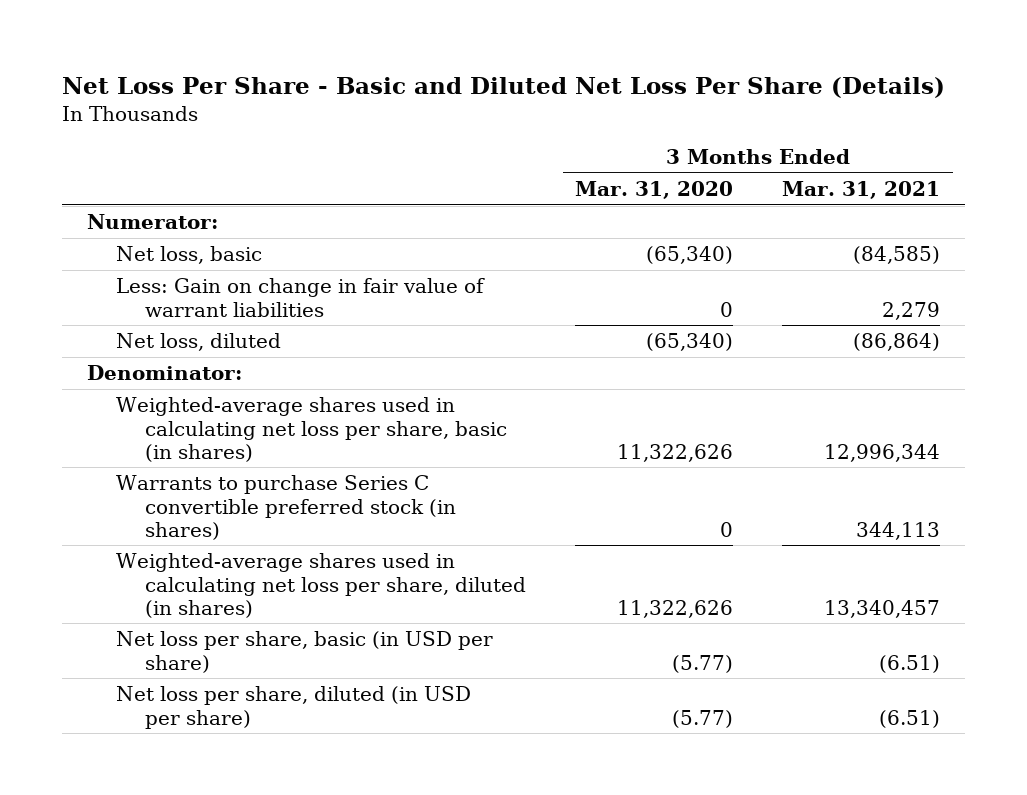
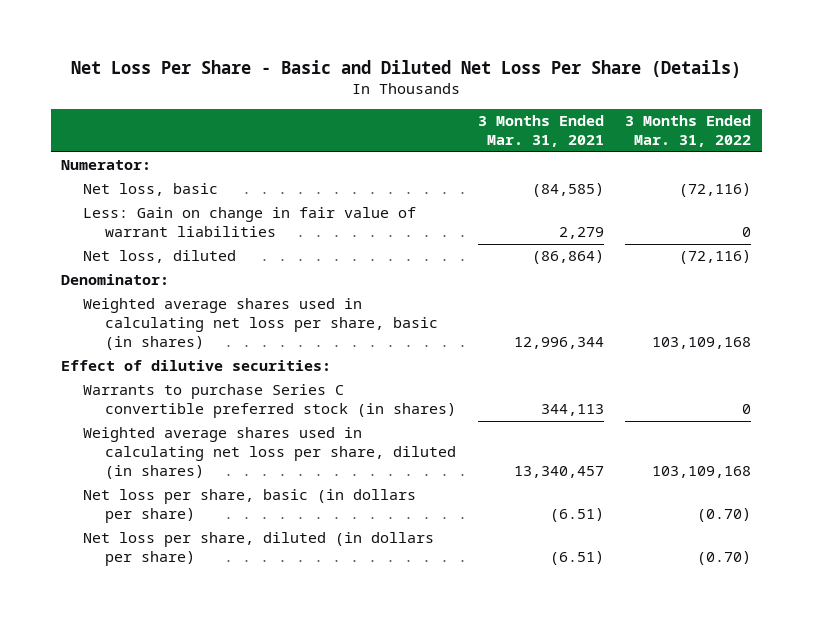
[575,181,734,200] Mar. 31, 2020 -> none
none -> [625,115,752,148] 3 Months Ended Mar. 31, 2022
[115,397,507,462] Weighted-average shares used in calculating net loss per share, basic (in shares) -> [83,298,439,351] Weighted average shares used in calculating net loss per share, basic (in shares)
none -> [61,360,332,372] Effect of dilutive securities:
[115,553,526,618] Weighted-average shares used in calculating net loss per share, diluted (in shares) -> [83,427,457,480] Weighted average shares used in calculating net loss per share, diluted (in shares)
[115,631,493,673] Net loss per share, basic (in USD per share) -> [83,489,417,524] Net loss per share, basic (in dollars per share)
[115,686,471,729] Net loss per share, diluted (in USD per share) -> [83,532,435,567] Net loss per share, diluted (in dollars per share)

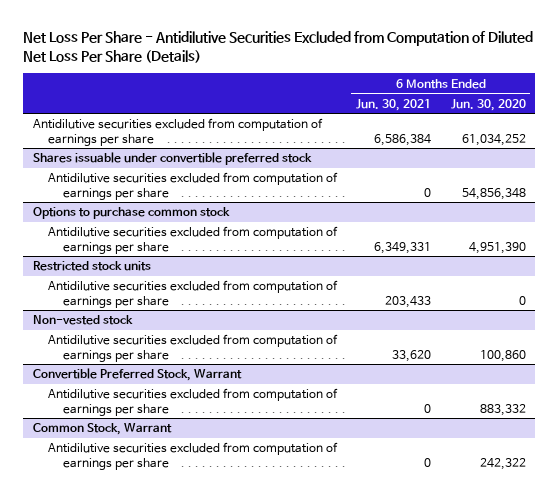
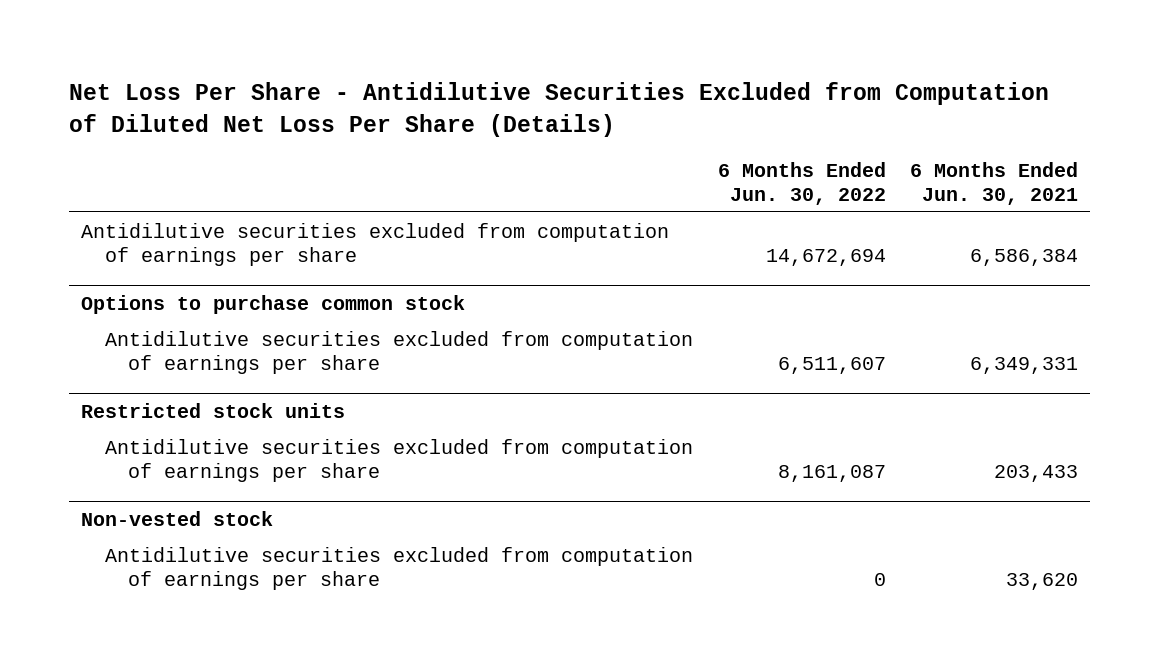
[450,98,526,111] Jun. 30, 2020 -> none
none -> [717,161,886,205] 6 Months Ended Jun. 30, 2022
[32,152,312,166] Shares issuable under convertible preferred stock -> none
[47,172,338,200] Antidilutive securities excluded from computation of earnings per share -> none
[32,368,242,382] Convertible Preferred Stock, Warrant -> none
[47,388,338,416] Antidilutive securities excluded from computation of earnings per share -> none
[32,423,172,436] Common Stock, Warrant -> none
[47,442,338,470] Antidilutive securities excluded from computation of earnings per share -> none

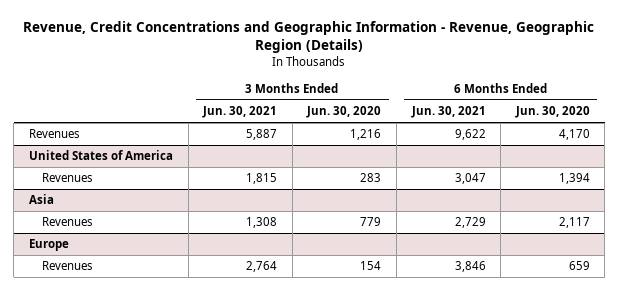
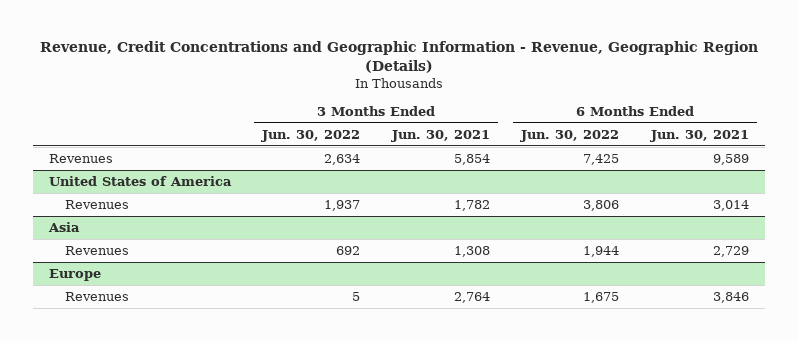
[306,106,382,119] Jun. 30, 2020 -> none
[514,106,590,119] Jun. 30, 2020 -> none
none -> [261,129,361,142] Jun. 30, 2022
none -> [520,129,620,142] Jun. 30, 2022
[246,129,278,141] 5,887 -> [453,153,490,165] 5,854
[454,129,486,141] 9,622 -> [712,153,749,165] 9,589
[246,173,278,185] 1,815 -> [453,199,490,211] 1,782
[454,173,486,185] 3,047 -> [712,199,749,211] 3,014

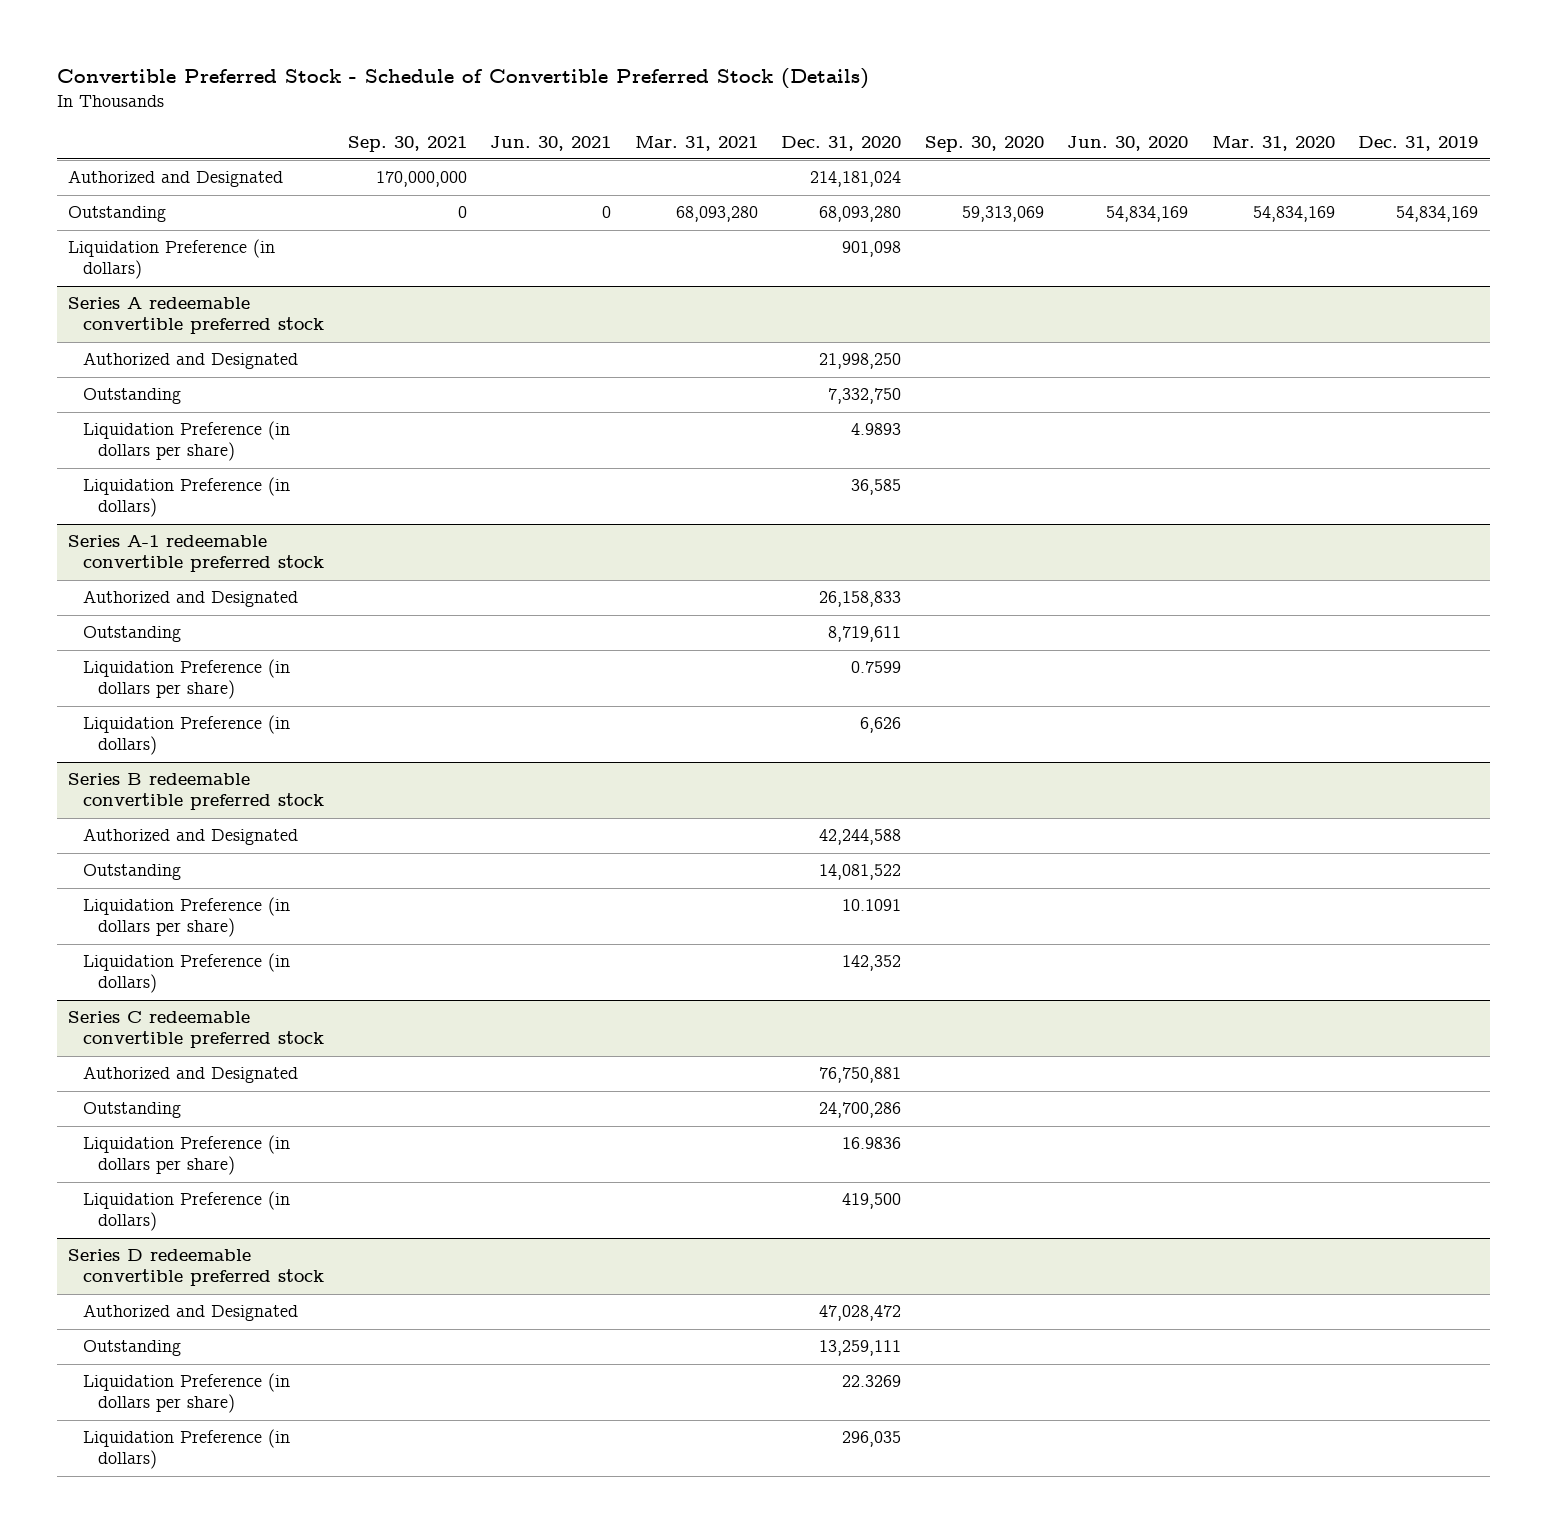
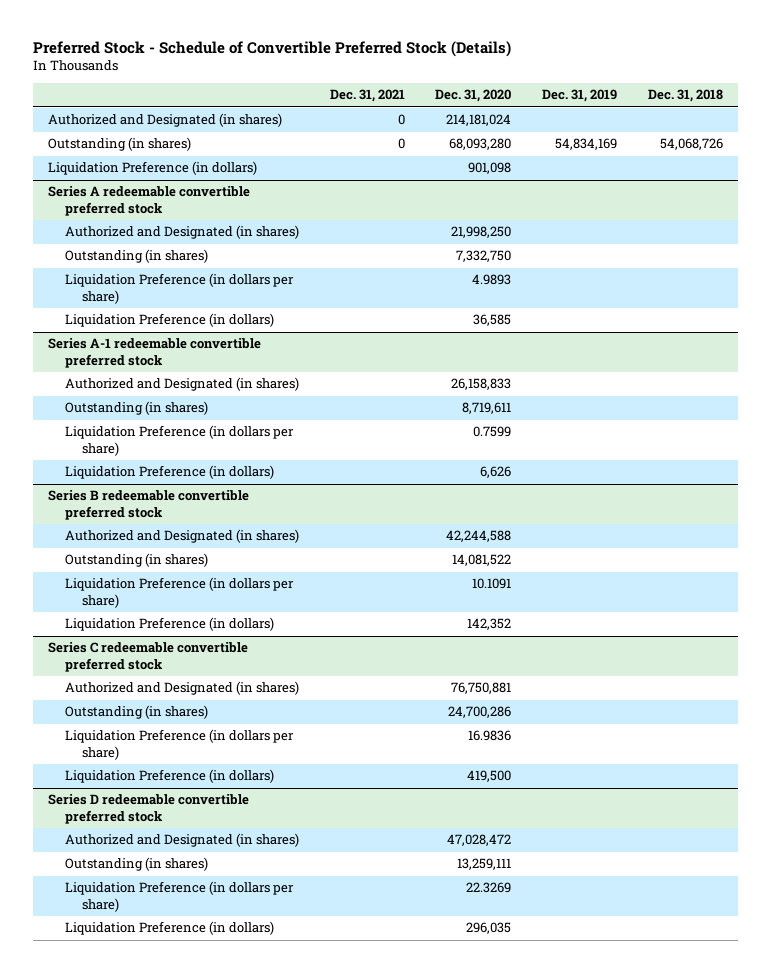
[56,68,869,90] Convertible Preferred Stock - Schedule of Convertible Preferred Stock (Details) -> [32,40,511,57] Preferred Stock - Schedule of Convertible Preferred Stock (Details)
[347,135,467,152] Sep. 30, 2021 -> none
[490,135,612,151] Jun. 30, 2021 -> none
[634,135,758,151] Mar. 31, 2021 -> none
[924,135,1044,152] Sep. 30, 2020 -> none
[1067,135,1189,151] Jun. 30, 2020 -> none
[1211,135,1335,151] Mar. 31, 2020 -> none
none -> [329,89,405,103] Dec. 31, 2021
none -> [647,89,723,103] Dec. 31, 2018
[68,170,284,188] Authorized and Designated -> [47,113,282,128] Authorized and Designated (in shares)
[68,206,167,223] Outstanding -> [47,137,191,152] Outstanding (in shares)
[82,352,298,370] Authorized and Designated -> [65,225,300,240] Authorized and Designated (in shares)
[82,388,181,405] Outstanding -> [65,249,209,264] Outstanding (in shares)
[82,590,298,608] Authorized and Designated -> [65,377,300,392] Authorized and Designated (in shares)
[82,626,181,643] Outstanding -> [65,401,209,416] Outstanding (in shares)
[82,828,298,846] Authorized and Designated -> [65,529,300,544] Authorized and Designated (in shares)
[82,864,181,881] Outstanding -> [65,553,209,568] Outstanding (in shares)
[82,1066,298,1084] Authorized and Designated -> [65,681,300,696] Authorized and Designated (in shares)
[82,1102,181,1119] Outstanding -> [65,705,209,720] Outstanding (in shares)
[82,1304,298,1322] Authorized and Designated -> [65,833,300,848] Authorized and Designated (in shares)
[82,1340,181,1357] Outstanding -> [65,857,209,872] Outstanding (in shares)

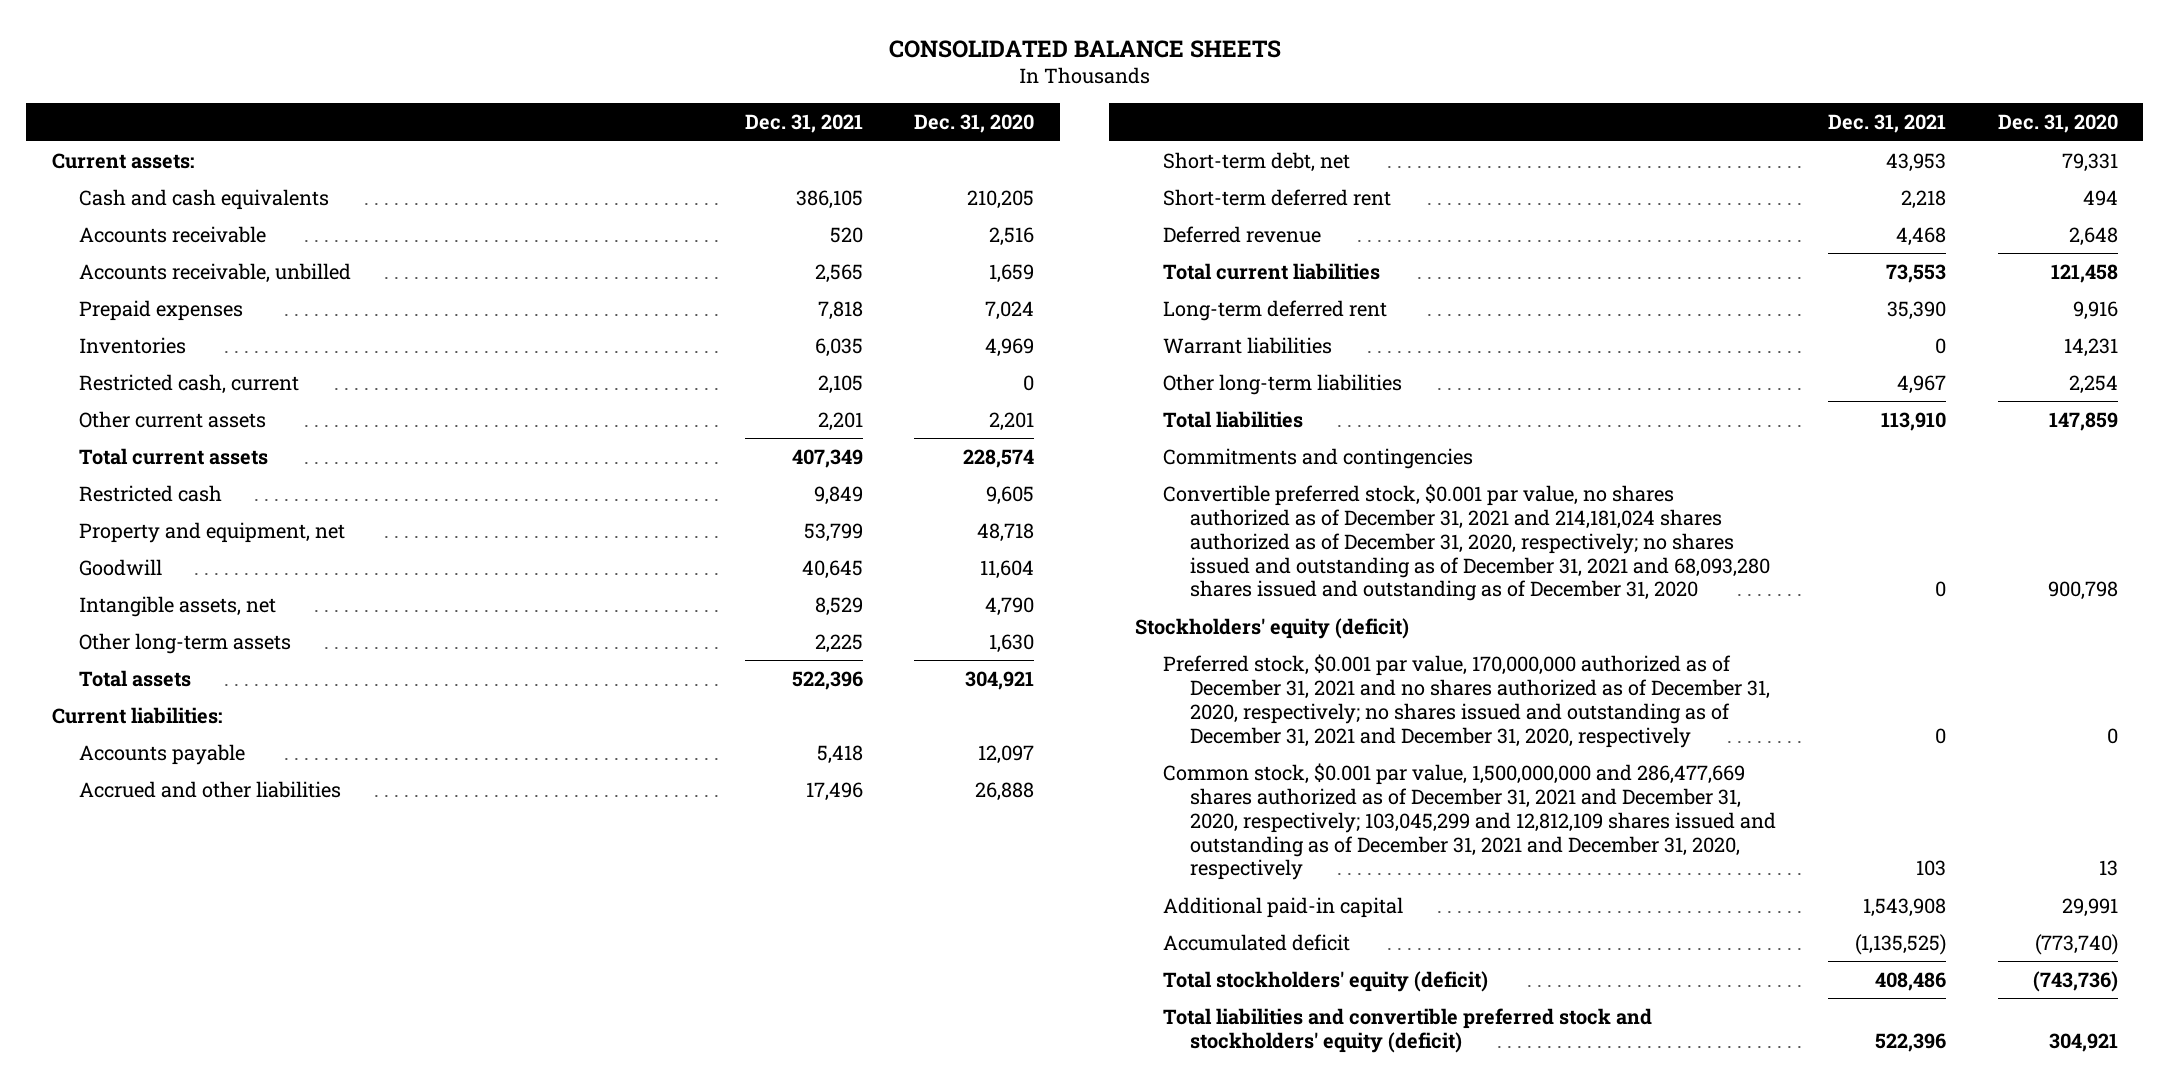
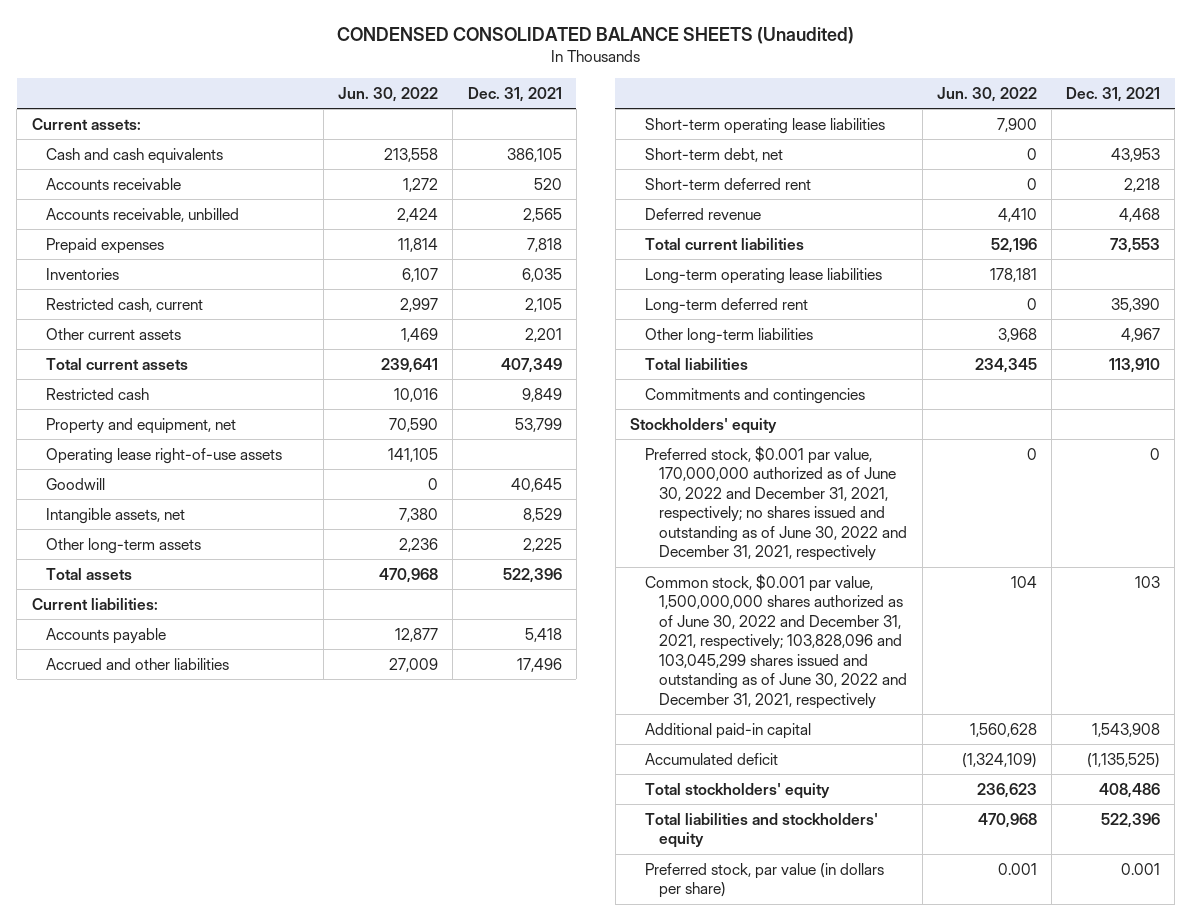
[888,39,1281,58] CONSOLIDATED BALANCE SHEETS -> [336,27,854,45] CONDENSED CONSOLIDATED BALANCE SHEETS (Unaudited)
[914,114,1035,134] Dec. 31, 2020 -> none
none -> [338,86,439,102] Jun. 30, 2022
none -> [46,447,283,464] Operating lease right-of-use assets
none -> [644,117,885,134] Short-term operating lease liabilities
none -> [644,267,882,284] Long-term operating lease liabilities
[1162,336,1332,354] Warrant liabilities -> none
[1162,483,1771,602] Convertible preferred stock, $0.001 par value, no shares authorized as of December 31, 2021 and 214,181,024 shares authorized as of December 31, 2020, respectively; no shares issued and outstanding as of December 31, 2021 and 68,093,280 shares issued and outstanding as of December 31, 2020 -> none
[1135,617,1410,639] Stockholders' equity (deficit) -> [630,417,778,434] Stockholders' equity
[1162,653,1771,748] Preferred stock, $0.001 par value, 170,000,000 authorized as of December 31, 2021 and no shares authorized as of December 31, 2020, respectively; no shares issued and outstanding as of December 31, 2021 and December 31, 2020, respectively -> [644,445,908,562] Preferred stock, $0.001 par value, 170,000,000 authorized as of June 30, 2022 and December 31, 2021, respectively; no shares issued and outstanding as of June 30, 2022 and December 31, 2021, respectively
[1162,762,1777,881] Common stock, $0.001 par value, 1,500,000,000 and 286,477,669 shares authorized as of December 31, 2021 and December 31, 2020, respectively; 103,045,299 and 12,812,109 shares issued and outstanding as of December 31, 2021 and December 31, 2020, respectively -> [644,573,908,709] Common stock, $0.001 par value, 1,500,000,000 shares authorized as of June 30, 2022 and December 31, 2021, respectively; 103,828,096 and 103,045,299 shares issued and outstanding as of June 30, 2022 and December 31, 2021, respectively
[1162,970,1488,992] Total stockholders' equity (deficit) -> [644,782,830,799] Total stockholders' equity
[1162,1007,1652,1053] Total liabilities and convertible preferred stock and stockholders' equity (deficit) -> [644,812,878,849] Total liabilities and stockholders' equity
none -> [644,862,884,899] Preferred stock, par value (in dollars per share)

